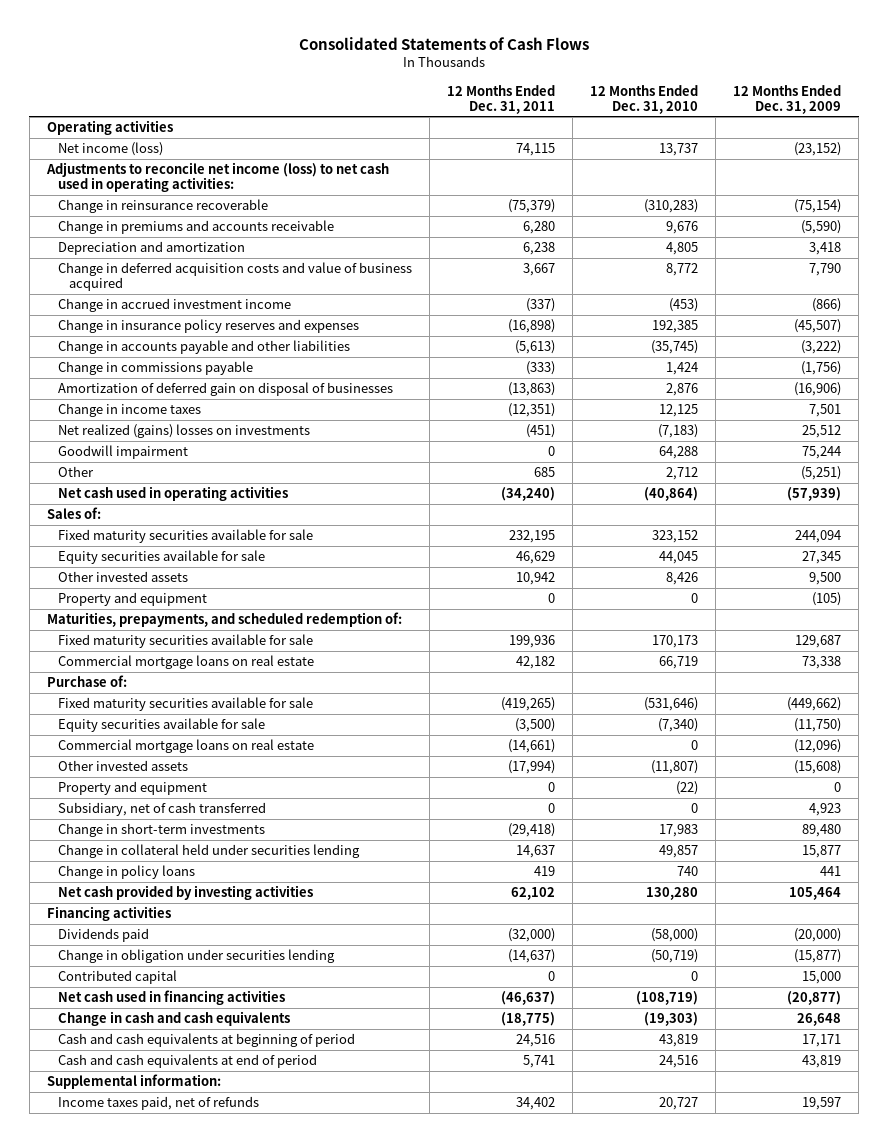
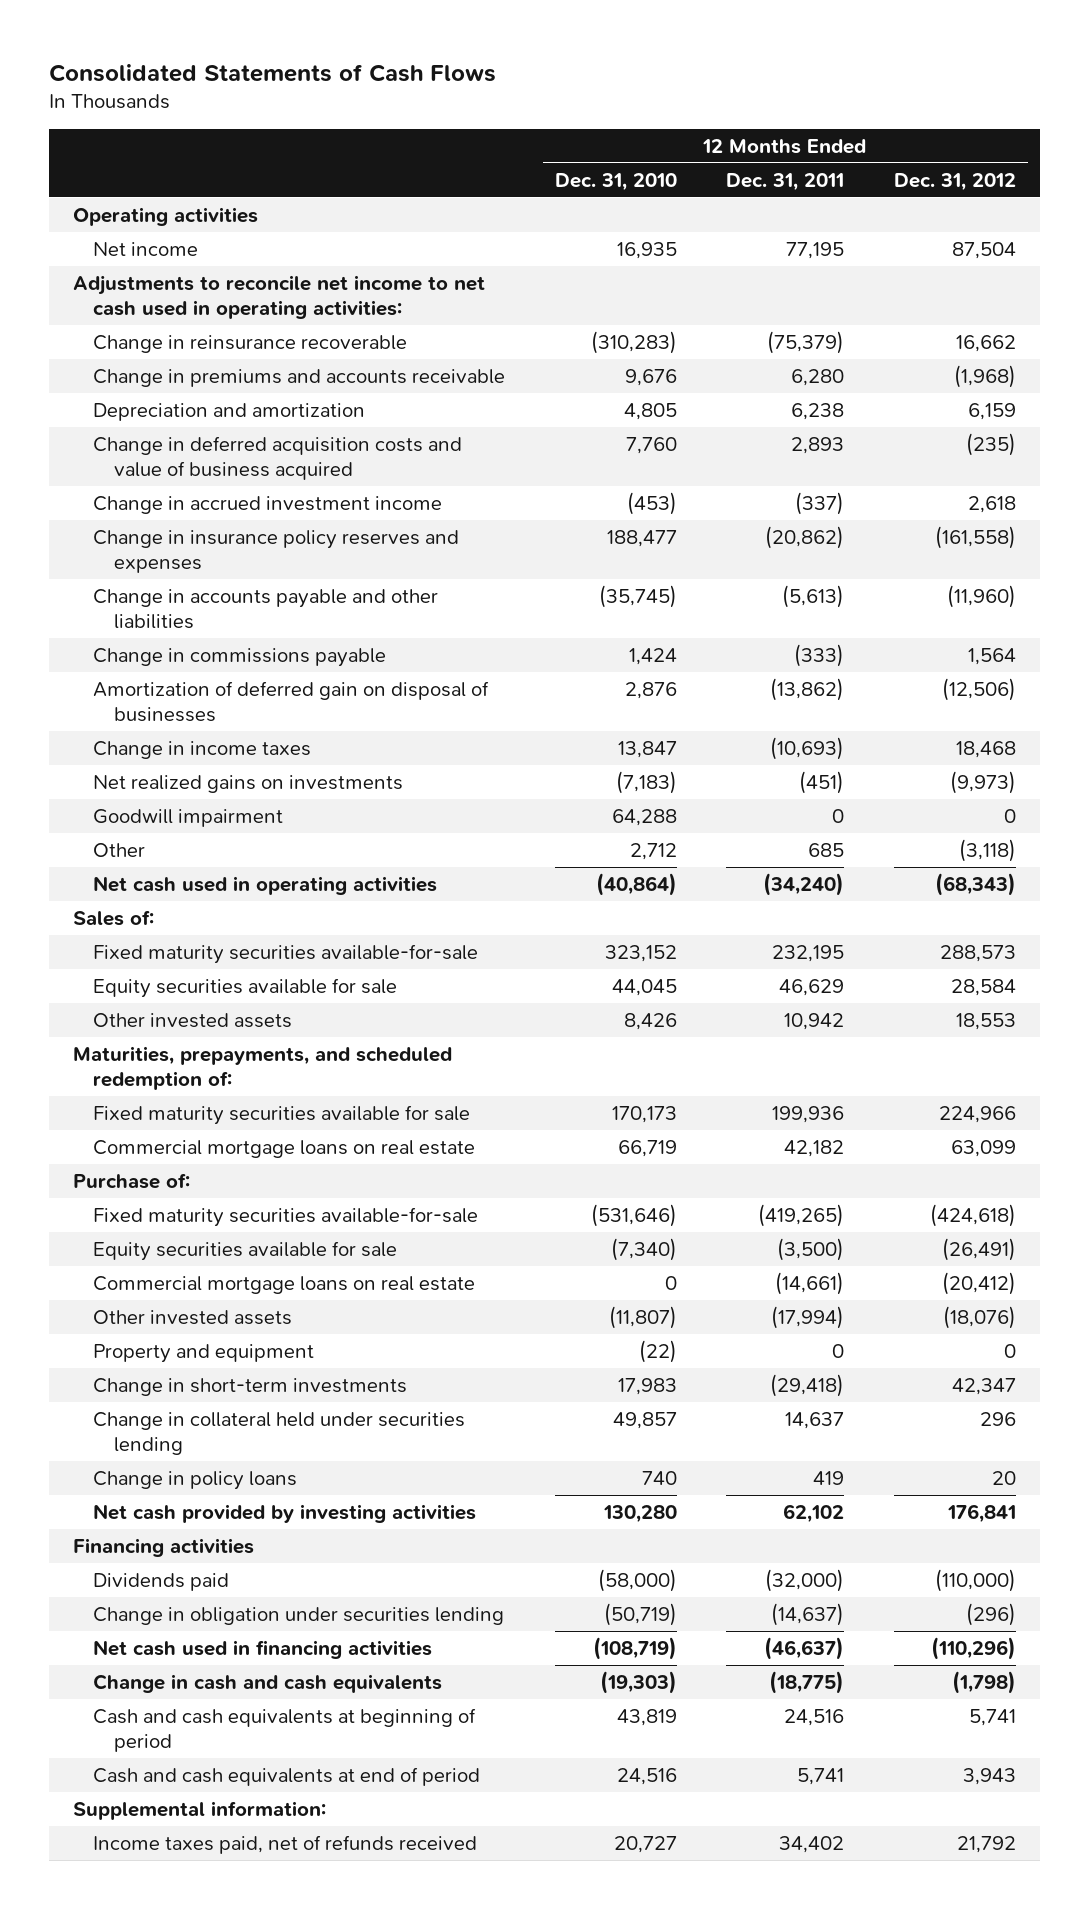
[733,84,842,114] 12 Months Ended Dec. 31, 2009 -> none
none -> [893,172,1016,191] Dec. 31, 2012
[57,142,163,157] Net income (loss) -> [93,241,199,256] Net income
[516,143,556,157] 74,115 -> [786,241,845,259] 77,195
[659,143,699,157] 13,737 -> [616,241,677,259] 16,935
[46,162,390,193] Adjustments to reconcile net income (loss) to net cash used in operating activities: -> [73,274,486,319] Adjustments to reconcile net income to net cash used in operating activities:
[523,263,556,277] 3,667 -> [791,436,845,454] 2,893
[666,263,699,277] 8,772 -> [625,436,677,454] 7,760
[508,319,556,334] (16,898) -> [765,525,845,549] (20,862)
[652,320,699,334] 192,385 -> [606,529,677,547] 188,477
[508,382,556,397] (13,863) -> [770,677,845,701] (13,862)
[508,403,556,418] (12,351) -> [770,736,845,760] (10,693)
[659,404,699,418] 12,125 -> [617,740,677,758] 13,847
[57,424,310,439] Net realized (gains) losses on investments -> [93,774,404,793] Net realized gains on investments
[57,529,313,544] Fixed maturity securities available for sale -> [93,943,479,964] Fixed maturity securities available-for-sale
[57,592,207,607] Property and equipment -> none
[57,697,313,712] Fixed maturity securities available for sale -> [93,1206,479,1227] Fixed maturity securities available-for-sale
[57,802,266,817] Subsidiary, net of cash transferred -> none
[57,970,177,985] Contributed capital -> none
[57,1096,259,1111] Income taxes paid, net of refunds -> [93,1834,478,1854] Income taxes paid, net of refunds received

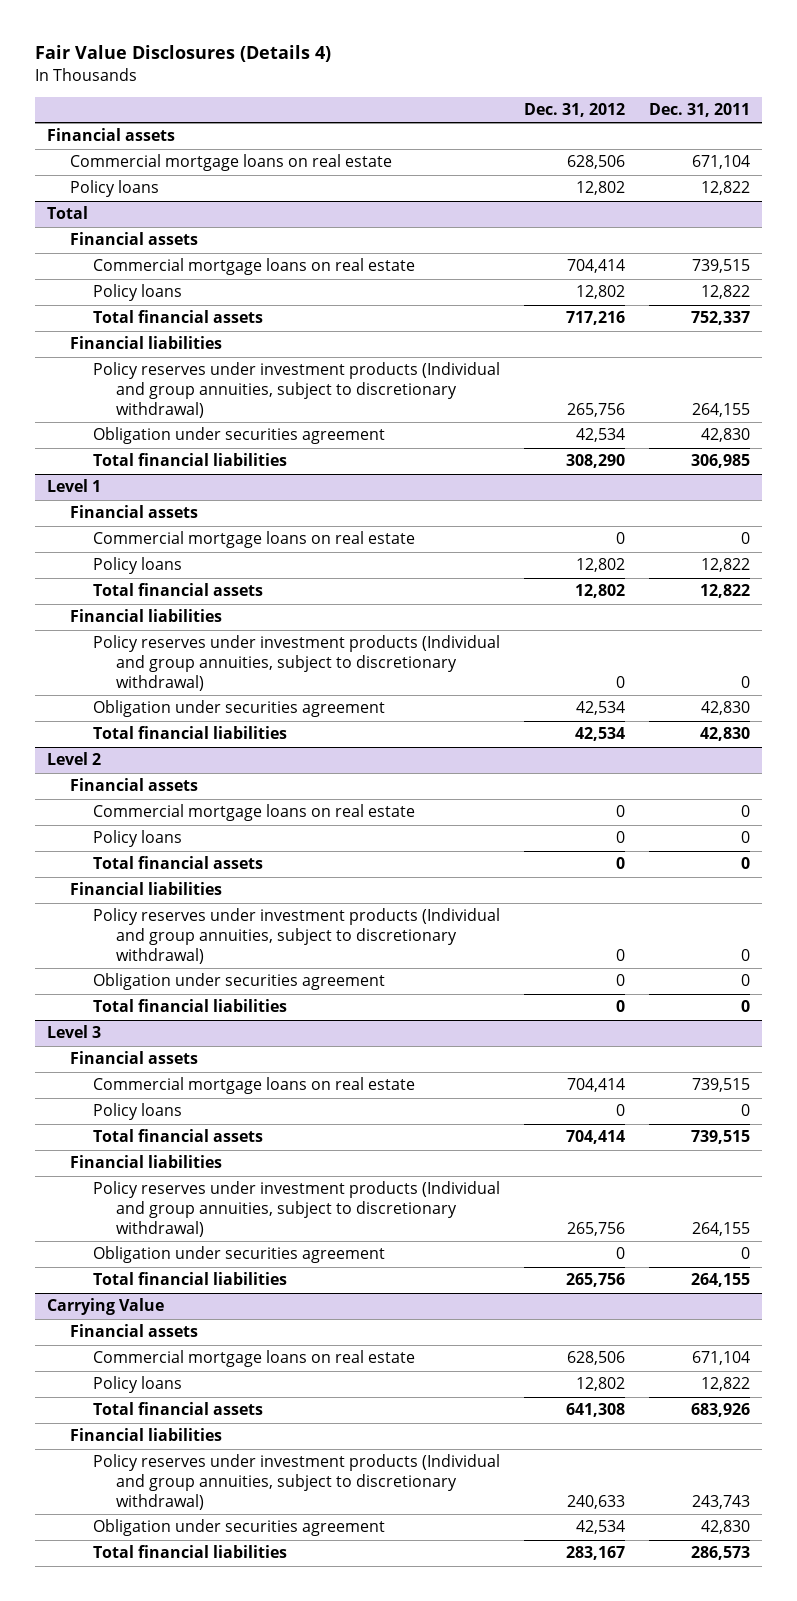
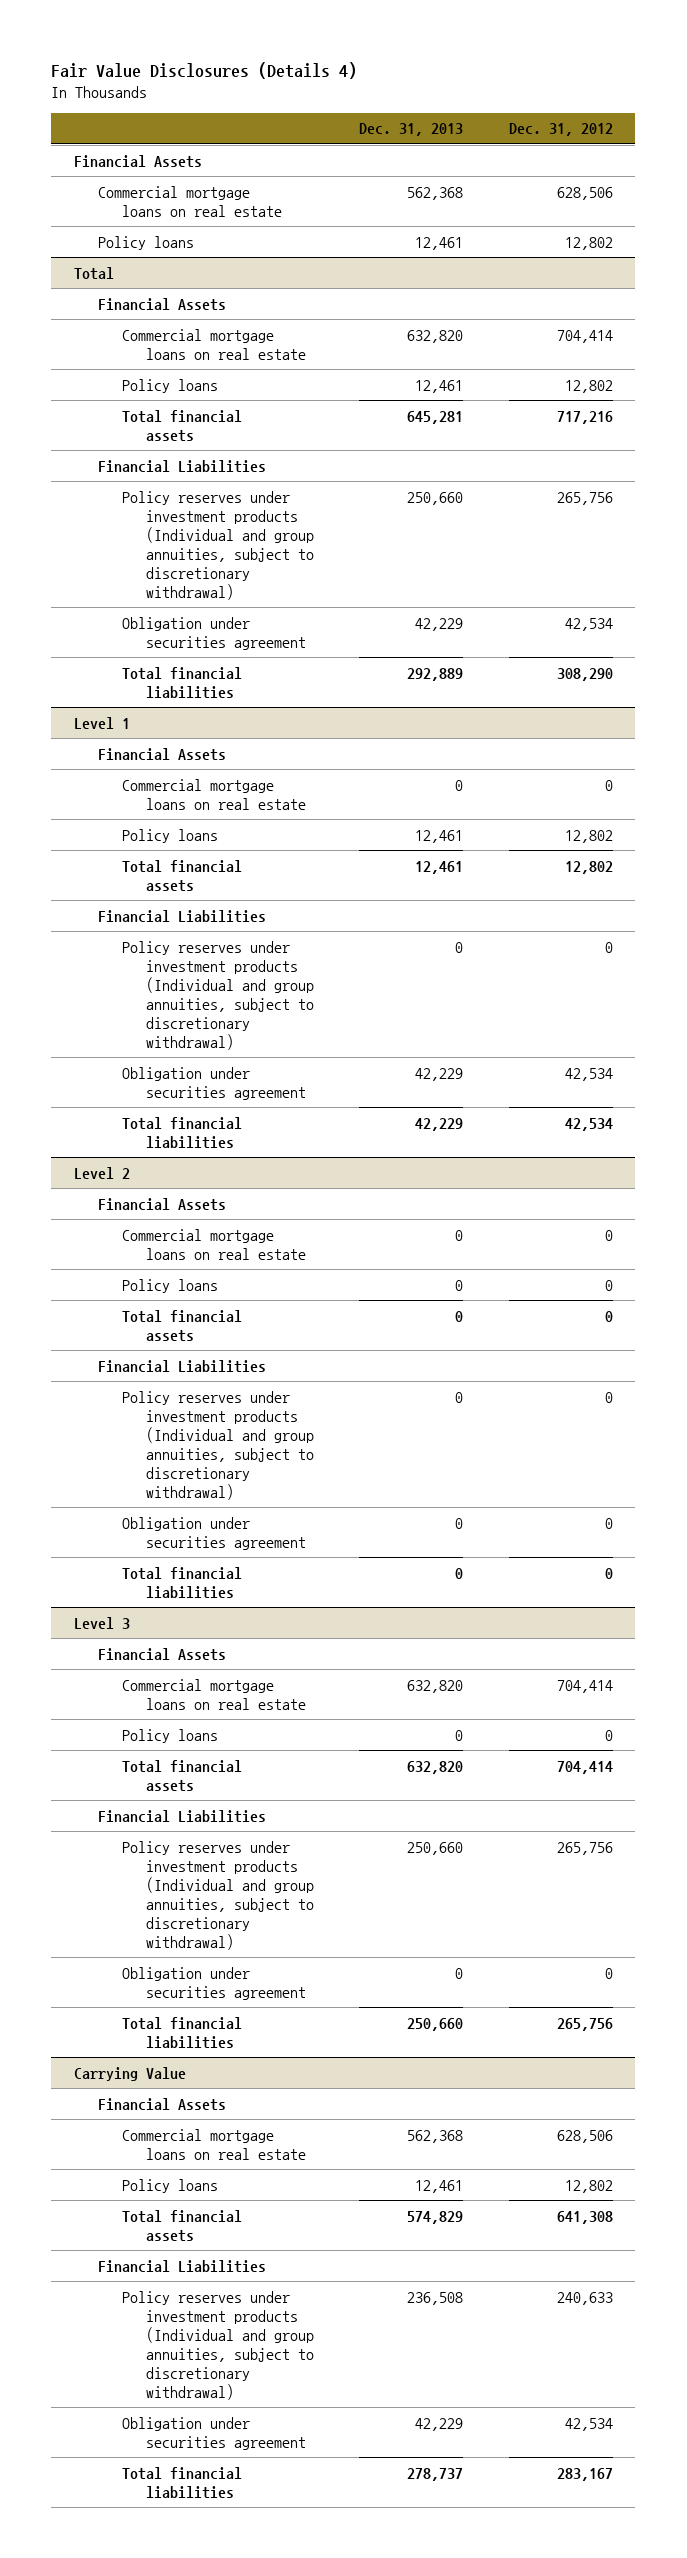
[649,102,751,117] Dec. 31, 2011 -> none
none -> [359,123,464,137] Dec. 31, 2013
[46,128,175,142] Financial assets -> [73,154,202,168] Financial Assets
[70,232,199,246] Financial assets -> [97,297,226,311] Financial Assets
[70,336,223,350] Financial liabilities -> [97,459,266,473] Financial Liabilities
[70,505,199,519] Financial assets -> [97,747,226,761] Financial Assets
[70,609,223,623] Financial liabilities -> [97,909,266,923] Financial Liabilities
[70,778,199,792] Financial assets -> [97,1197,226,1211] Financial Assets
[70,882,223,896] Financial liabilities -> [97,1359,266,1373] Financial Liabilities
[70,1051,199,1065] Financial assets -> [97,1647,226,1661] Financial Assets
[70,1155,223,1169] Financial liabilities -> [97,1809,266,1823] Financial Liabilities
[70,1324,199,1338] Financial assets -> [97,2097,226,2111] Financial Assets
[70,1428,223,1442] Financial liabilities -> [97,2259,266,2273] Financial Liabilities

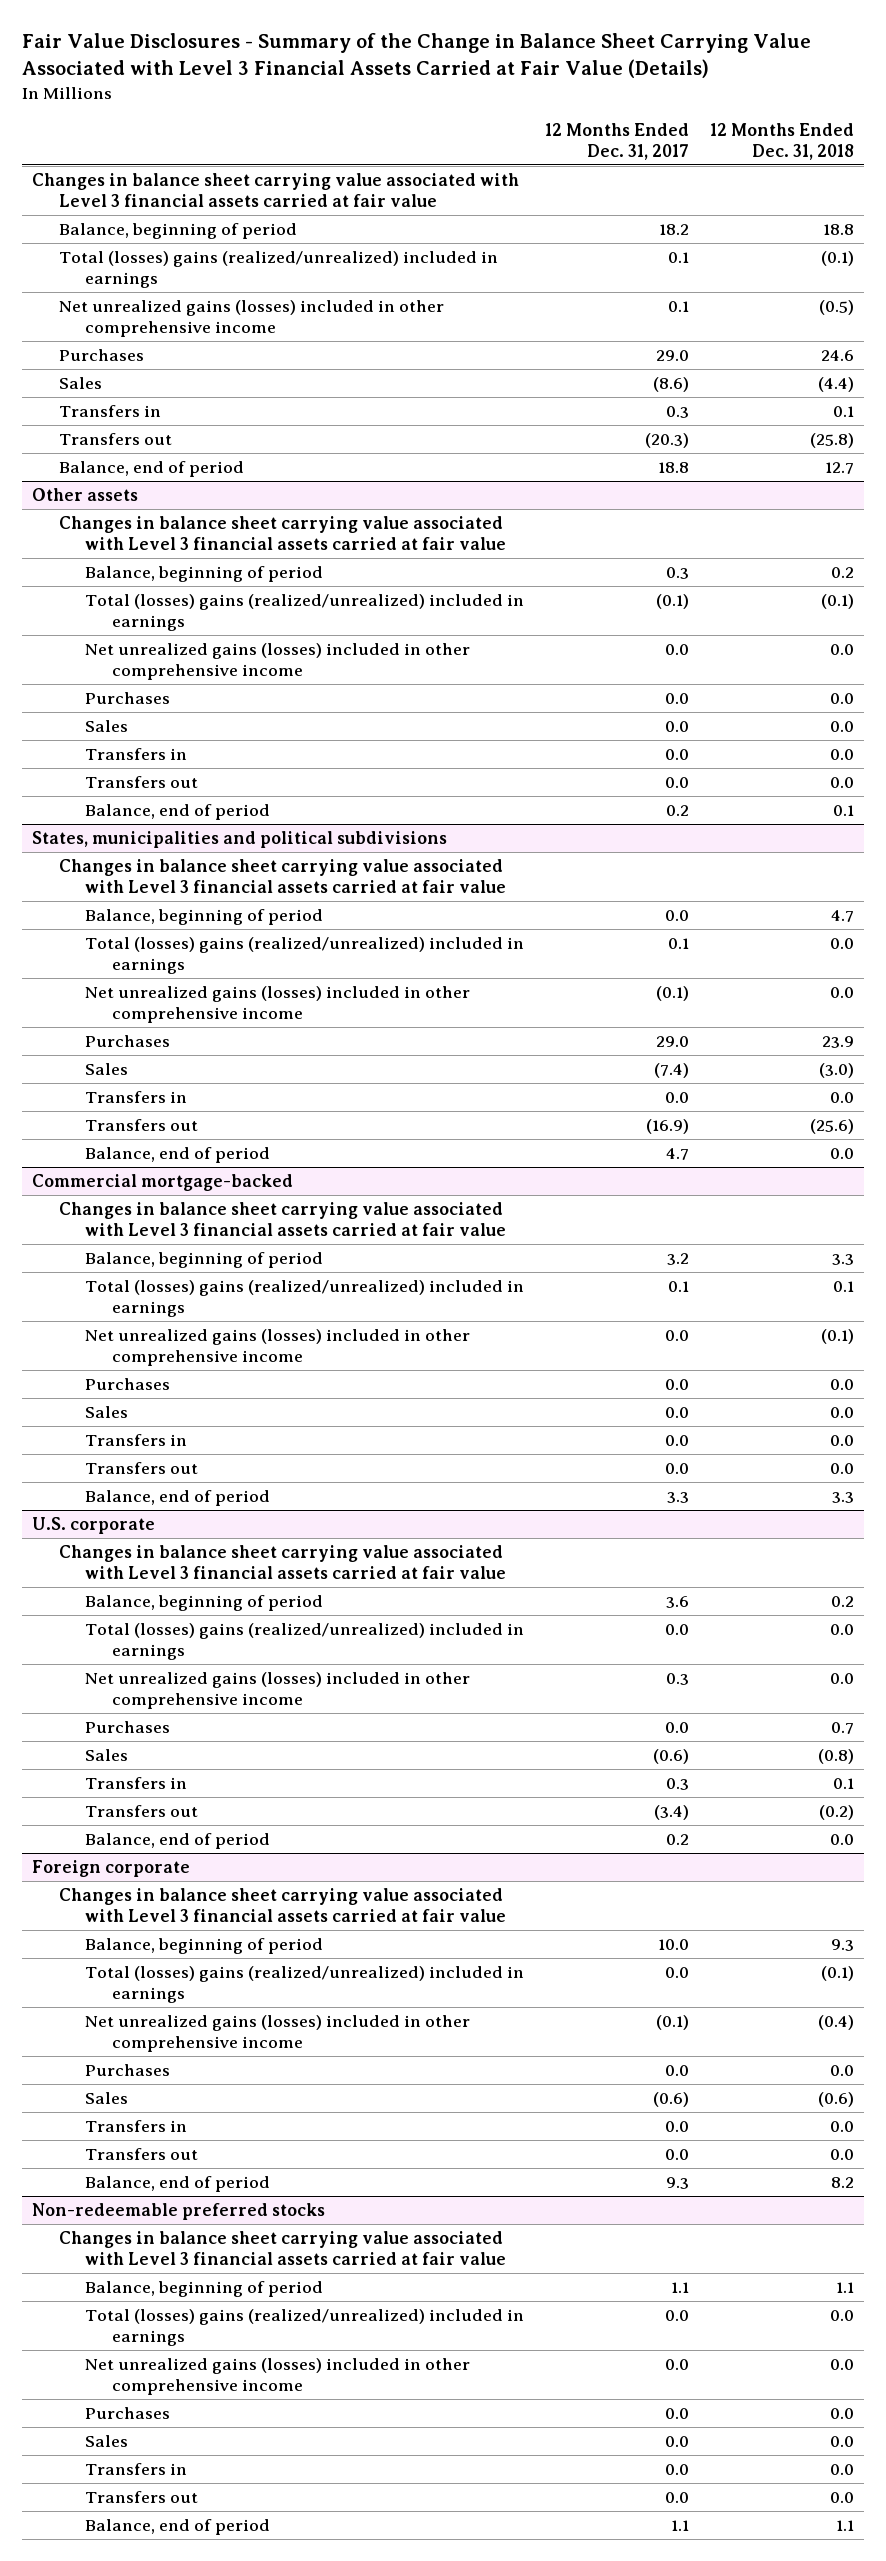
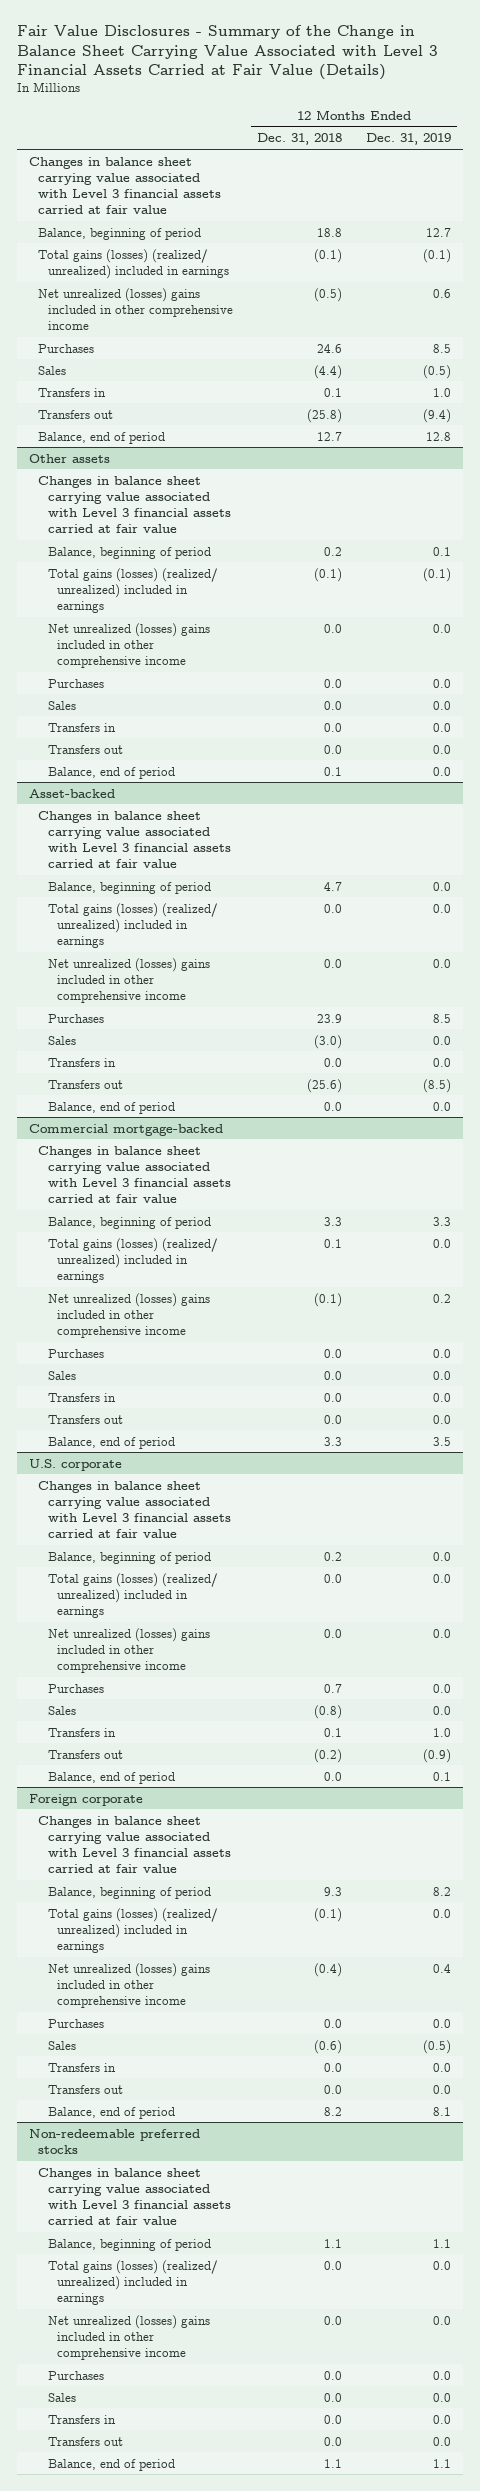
[544,123,689,160] 12 Months Ended Dec. 31, 2017 -> none
none -> [365,133,451,146] Dec. 31, 2019
[58,251,498,288] Total (losses) gains (realized/unrealized) included in earnings -> [38,248,229,279] Total gains (losses) (realized/ unrealized) included in earnings
[58,300,444,337] Net unrealized gains (losses) included in other comprehensive income -> [38,287,233,330] Net unrealized (losses) gains included in other comprehensive income
[85,594,525,631] Total (losses) gains (realized/unrealized) included in earnings -> [47,567,218,613] Total gains (losses) (realized/ unrealized) included in earnings
[85,643,471,680] Net unrealized gains (losses) included in other comprehensive income -> [47,622,210,668] Net unrealized (losses) gains included in other comprehensive income
[31,831,447,849] States, municipalities and political subdivisions -> none
none -> [29,788,116,798] Asset-backed
[85,937,525,974] Total (losses) gains (realized/unrealized) included in earnings -> [47,902,218,948] Total gains (losses) (realized/ unrealized) included in earnings
[85,986,471,1023] Net unrealized gains (losses) included in other comprehensive income -> [47,957,210,1003] Net unrealized (losses) gains included in other comprehensive income
[85,1280,525,1317] Total (losses) gains (realized/unrealized) included in earnings -> [47,1237,218,1283] Total gains (losses) (realized/ unrealized) included in earnings
[85,1329,471,1366] Net unrealized gains (losses) included in other comprehensive income -> [47,1292,210,1338] Net unrealized (losses) gains included in other comprehensive income
[85,1623,525,1660] Total (losses) gains (realized/unrealized) included in earnings -> [47,1572,218,1618] Total gains (losses) (realized/ unrealized) included in earnings
[85,1672,471,1709] Net unrealized gains (losses) included in other comprehensive income -> [47,1627,210,1673] Net unrealized (losses) gains included in other comprehensive income
[85,1966,525,2003] Total (losses) gains (realized/unrealized) included in earnings -> [47,1907,218,1953] Total gains (losses) (realized/ unrealized) included in earnings
[85,2015,471,2052] Net unrealized gains (losses) included in other comprehensive income -> [47,1962,210,2008] Net unrealized (losses) gains included in other comprehensive income
[85,2309,525,2346] Total (losses) gains (realized/unrealized) included in earnings -> [47,2259,218,2305] Total gains (losses) (realized/ unrealized) included in earnings
[85,2358,471,2395] Net unrealized gains (losses) included in other comprehensive income -> [47,2314,210,2360] Net unrealized (losses) gains included in other comprehensive income

